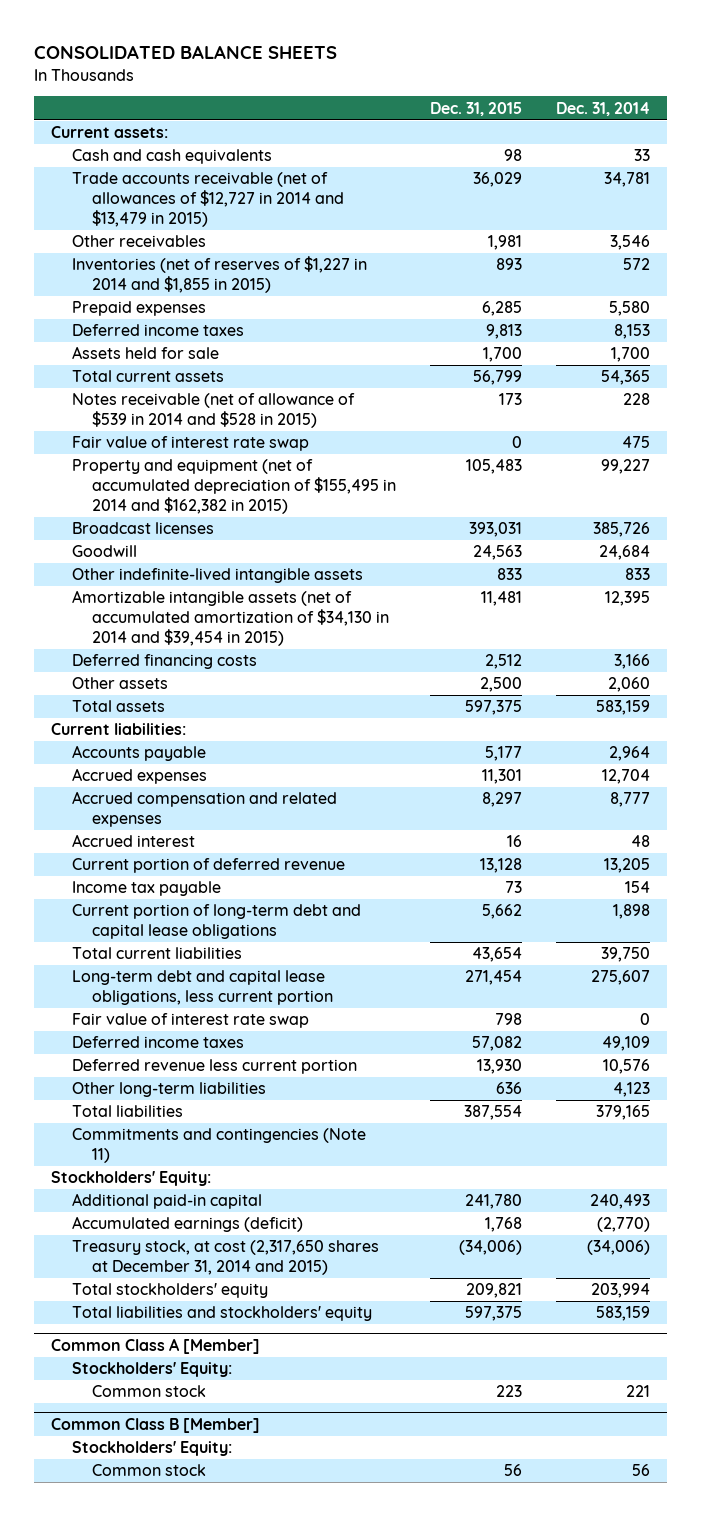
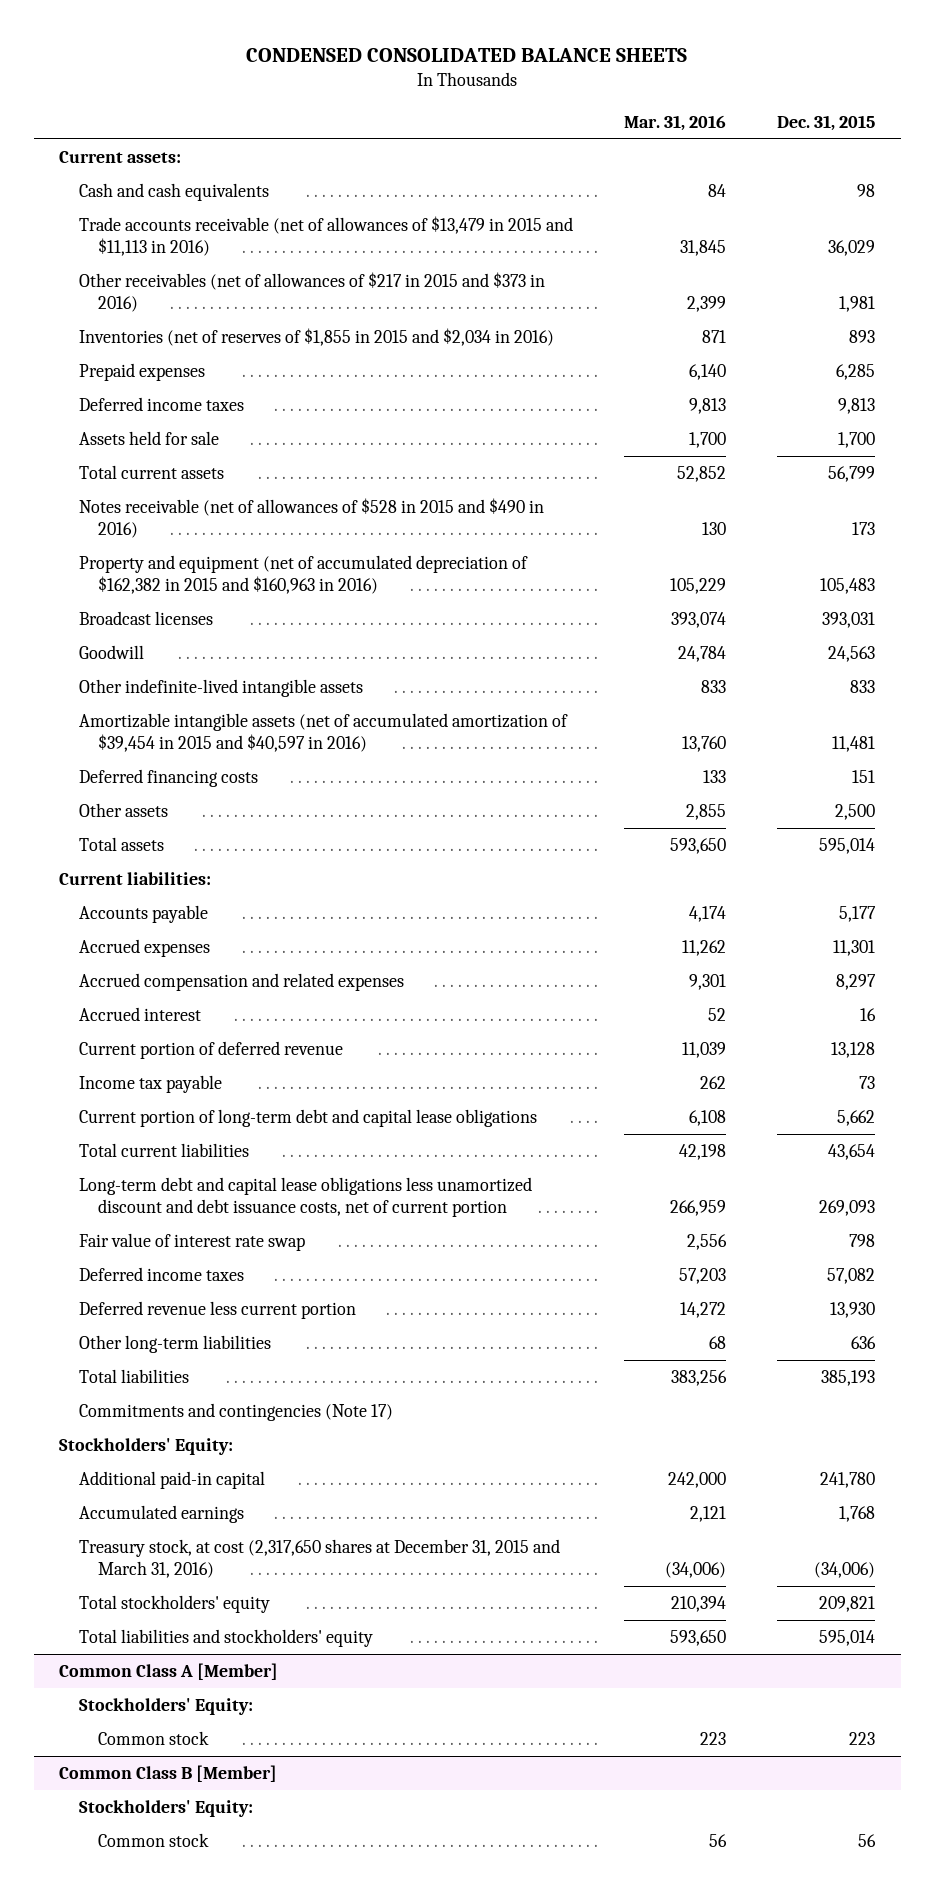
[34,45,338,60] CONSOLIDATED BALANCE SHEETS -> [246,48,688,63] CONDENSED CONSOLIDATED BALANCE SHEETS
[555,101,650,116] Dec. 31, 2014 -> none
none -> [623,114,726,131] Mar. 31, 2016
[71,172,345,227] Trade accounts receivable (net of allowances of $12,727 in 2014 and $13,479 in 2015) -> [78,216,573,256] Trade accounts receivable (net of allowances of $13,479 in 2015 and $11,113 in 2016)
[71,235,206,248] Other receivables -> [78,272,545,312] Other receivables (net of allowances of $217 in 2015 and $373 in 2016)
[71,256,367,293] Inventories (net of reserves of $1,227 in 2014 and $1,855 in 2015) -> [78,328,554,347] Inventories (net of reserves of $1,855 in 2015 and $2,034 in 2016)
[71,436,309,452] Fair value of interest rate swap -> none
[71,393,355,428] Notes receivable (net of allowance of $539 in 2014 and $528 in 2015) -> [78,498,544,538] Notes receivable (net of allowances of $528 in 2015 and $490 in 2016)
[71,459,397,514] Property and equipment (net of accumulated depreciation of $155,495 in 2014 and $162,382 in 2015) -> [78,555,528,594] Property and equipment (net of accumulated depreciation of $162,382 in 2015 and $160,963 in 2016)
[71,590,390,646] Amortizable intangible assets (net of accumulated amortization of $34,130 in 2014 and $39,454 in 2015) -> [78,713,568,752] Amortizable intangible assets (net of accumulated amortization of $39,454 in 2015 and $40,597 in 2016)
[485,654,523,670] 2,512 -> [852,770,876,784] 151
[465,700,523,716] 597,375 -> [819,838,876,855] 595,014
[71,970,334,1005] Long-term debt and capital lease obligations, less current portion -> [78,1177,532,1217] Long-term debt and capital lease obligations less unamortized discount and debt issuance costs, net of current portion
[465,970,523,986] 271,454 -> [819,1199,876,1216] 269,093
[464,1105,523,1121] 387,554 -> [821,1370,876,1387] 385,193
[71,1128,366,1163] Commitments and contingencies (Note 11) -> [78,1403,393,1422] Commitments and contingencies (Note 17)
[71,1216,303,1233] Accumulated earnings (deficit) -> [78,1505,244,1524] Accumulated earnings
[71,1240,379,1275] Treasury stock, at cost (2,317,650 shares at December 31, 2014 and 2015) -> [78,1539,560,1578] Treasury stock, at cost (2,317,650 shares at December 31, 2015 and March 31, 2016)
[465,1306,523,1322] 597,375 -> [819,1630,876,1647] 595,014

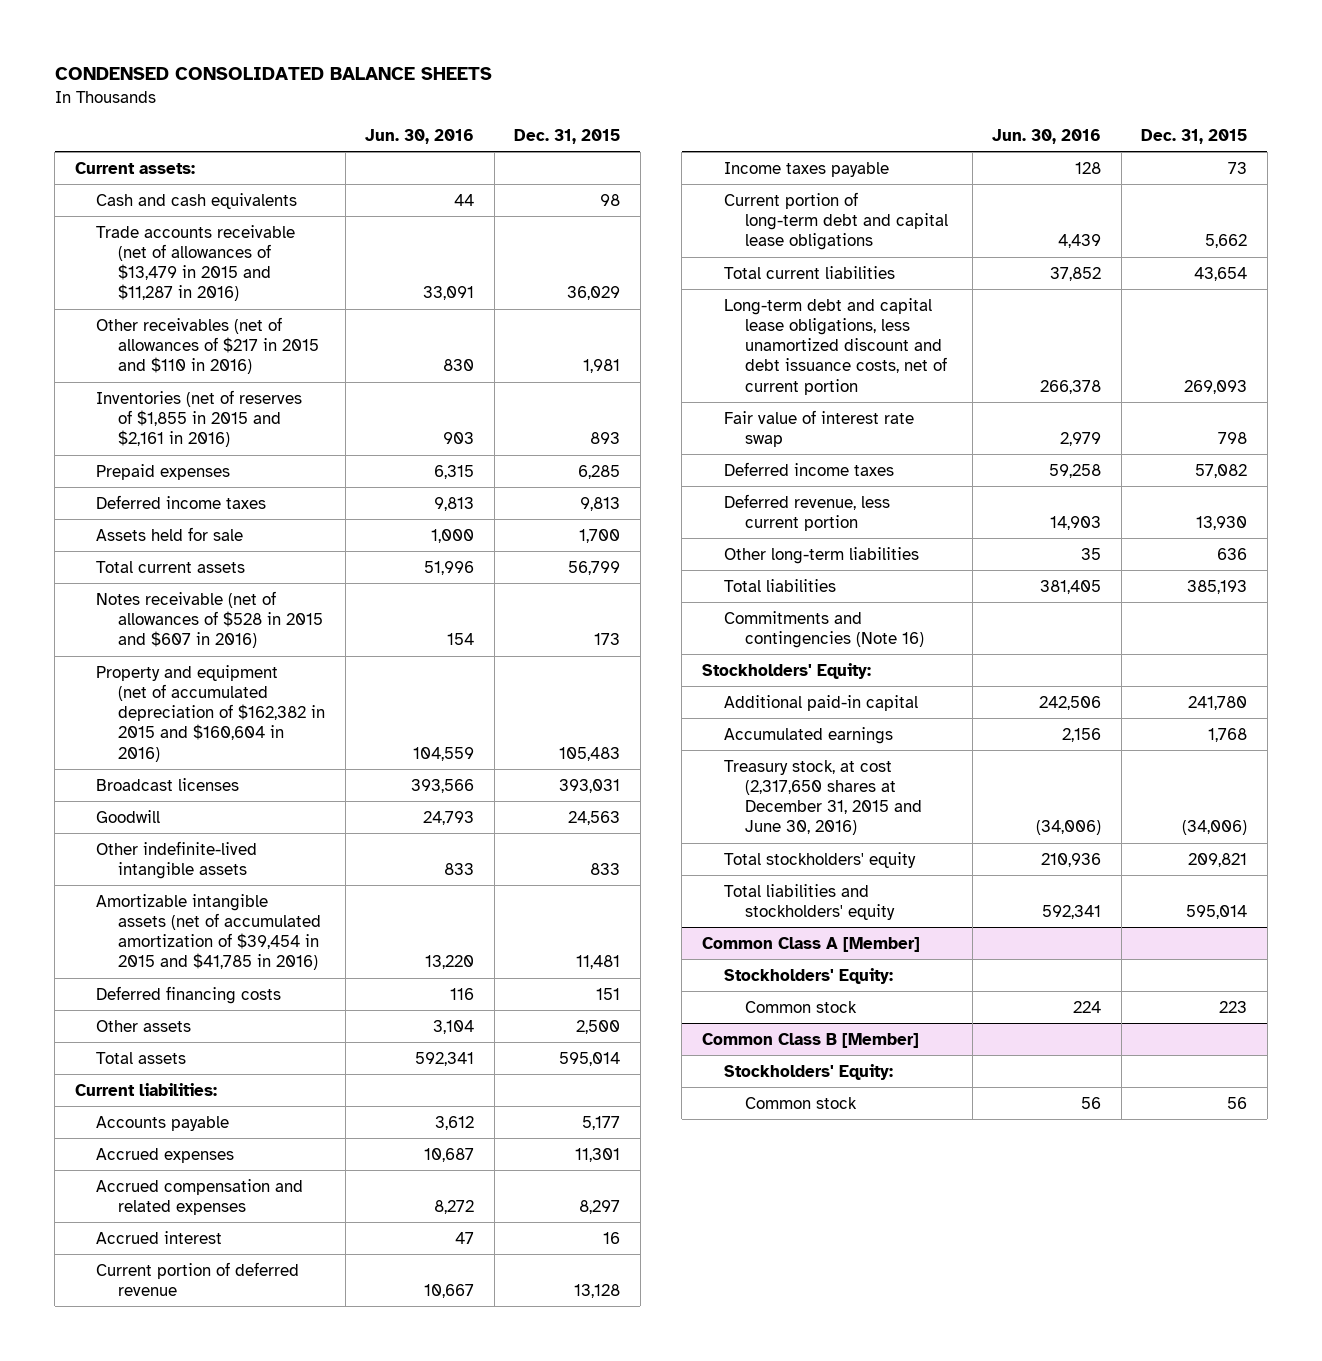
[623,114,726,131] Mar. 31, 2016 -> none
none -> [365,129,475,145] Jun. 30, 2016
[78,216,573,256] Trade accounts receivable (net of allowances of $13,479 in 2015 and $11,113 in 2016) -> [96,224,296,302] Trade accounts receivable (net of allowances of $13,479 in 2015 and $11,287 in 2016)
[78,272,545,312] Other receivables (net of allowances of $217 in 2015 and $373 in 2016) -> [96,316,320,375] Other receivables (net of allowances of $217 in 2015 and $110 in 2016)
[78,328,554,347] Inventories (net of reserves of $1,855 in 2015 and $2,034 in 2016) -> [96,389,303,448] Inventories (net of reserves of $1,855 in 2015 and $2,161 in 2016)
[78,498,544,538] Notes receivable (net of allowances of $528 in 2015 and $490 in 2016) -> [96,590,324,649] Notes receivable (net of allowances of $528 in 2015 and $607 in 2016)
[78,555,528,594] Property and equipment (net of accumulated depreciation of $162,382 in 2015 and $160,963 in 2016) -> [96,664,326,762] Property and equipment (net of accumulated depreciation of $162,382 in 2015 and $160,604 in 2016)
[78,713,568,752] Amortizable intangible assets (net of accumulated amortization of $39,454 in 2015 and $40,597 in 2016) -> [96,893,322,971] Amortizable intangible assets (net of accumulated amortization of $39,454 in 2015 and $41,785 in 2016)
[78,1075,222,1094] Income tax payable -> [723,161,889,177] Income taxes payable
[78,1177,532,1217] Long-term debt and capital lease obligations less unamortized discount and debt issuance costs, net of current portion -> [723,297,948,395] Long-term debt and capital lease obligations, less unamortized discount and debt issuance costs, net of current portion
[78,1301,356,1320] Deferred revenue less current portion -> [723,493,890,531] Deferred revenue, less current portion
[78,1403,393,1422] Commitments and contingencies (Note 17) -> [723,610,925,648] Commitments and contingencies (Note 16)
[78,1539,560,1578] Treasury stock, at cost (2,317,650 shares at December 31, 2015 and March 31, 2016) -> [723,759,923,836] Treasury stock, at cost (2,317,650 shares at December 31, 2015 and June 30, 2016)

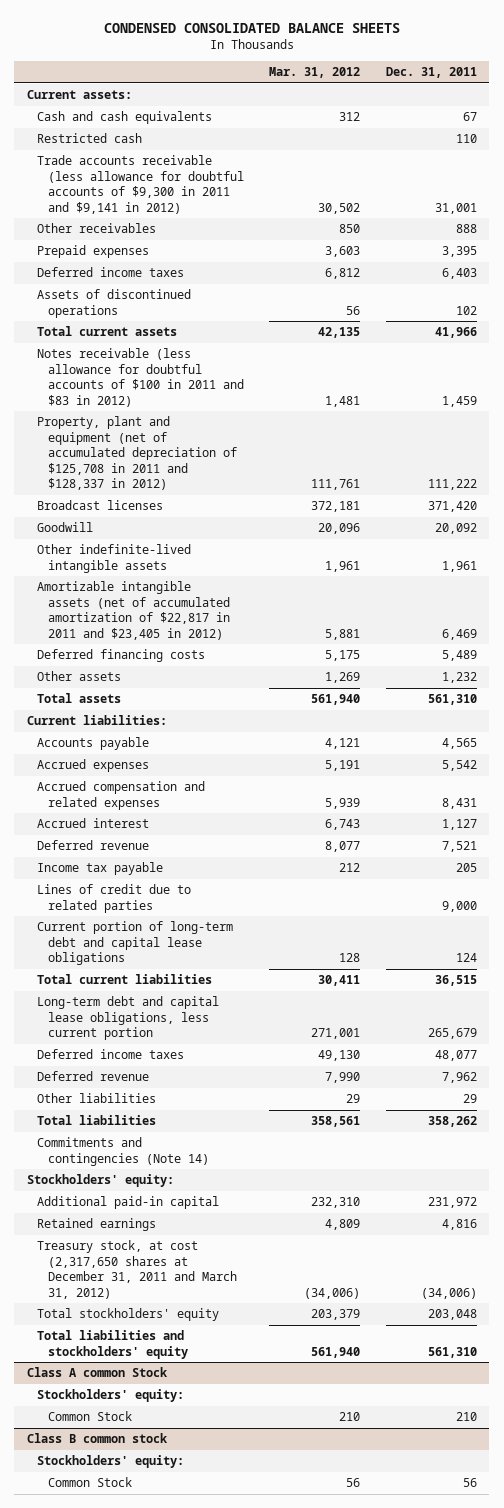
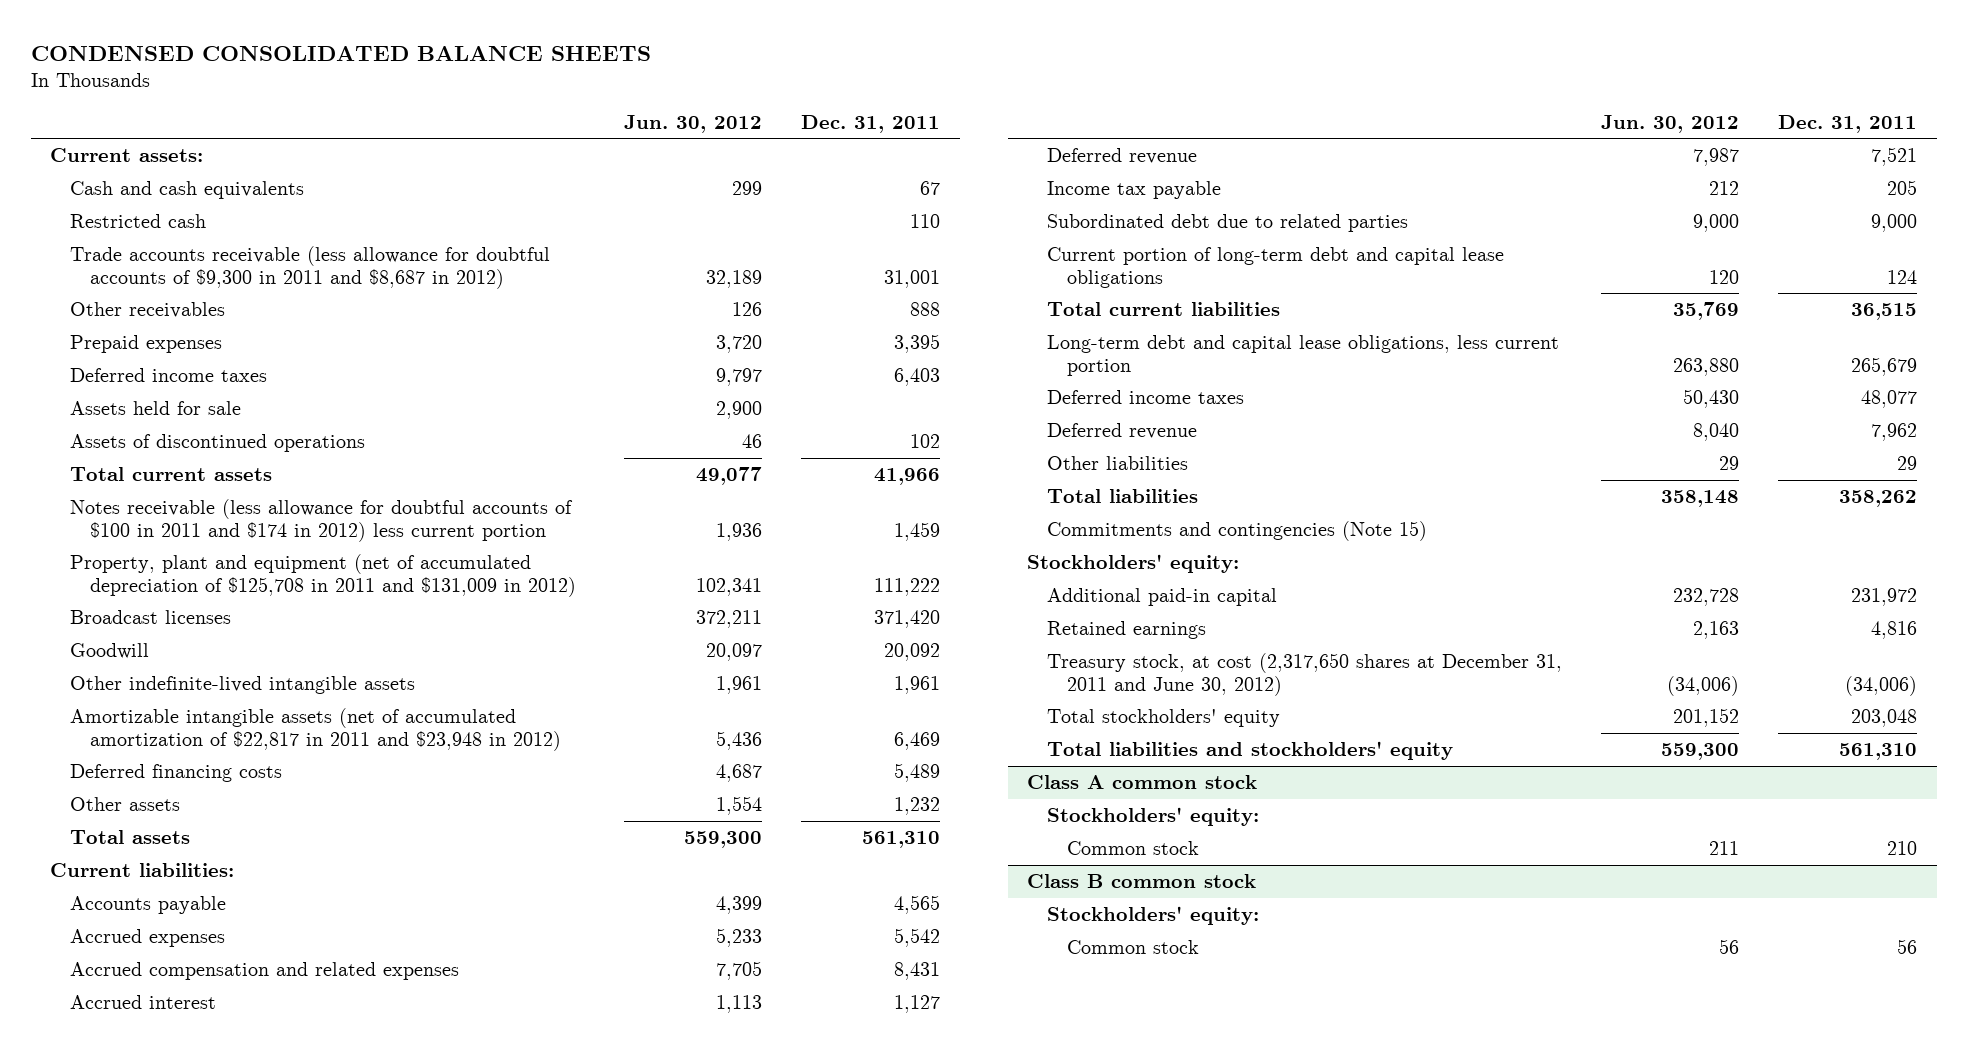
[269,67,361,79] Mar. 31, 2012 -> none
none -> [624,114,763,133] Jun. 30, 2012
[37,155,244,214] Trade accounts receivable (less allowance for doubtful accounts of $9,300 in 2011 and $9,141 in 2012) -> [70,245,551,289] Trade accounts receivable (less allowance for doubtful accounts of $9,300 in 2011 and $8,687 in 2012)
none -> [70,400,242,415] Assets held for sale
[37,348,244,407] Notes receivable (less allowance for doubtful accounts of $100 in 2011 and $83 in 2012) -> [70,498,574,542] Notes receivable (less allowance for doubtful accounts of $100 in 2011 and $174 in 2012) less current portion
[37,416,237,491] Property, plant and equipment (net of accumulated depreciation of $125,708 in 2011 and $128,337 in 2012) -> [70,553,576,597] Property, plant and equipment (net of accumulated depreciation of $125,708 in 2011 and $131,009 in 2012)
[37,581,230,640] Amortizable intangible assets (net of accumulated amortization of $22,817 in 2011 and $23,405 in 2012) -> [70,707,561,751] Amortizable intangible assets (net of accumulated amortization of $22,817 in 2011 and $23,948 in 2012)
[37,884,192,913] Lines of credit due to related parties -> [1047,213,1409,232] Subordinated debt due to related parties
[37,1137,209,1166] Commitments and contingencies (Note 14) -> [1047,520,1428,541] Commitments and contingencies (Note 15)
[37,1240,237,1299] Treasury stock, at cost (2,317,650 shares at December 31, 2011 and March 31, 2012) -> [1047,652,1563,696] Treasury stock, at cost (2,317,650 shares at December 31, 2011 and June 30, 2012)
[26,1367,168,1378] Class A common Stock -> [1027,774,1258,789] Class A common stock
[47,1411,132,1422] Common Stock -> [1067,840,1200,855] Common stock
[47,1477,132,1488] Common Stock -> [1067,939,1200,954] Common stock

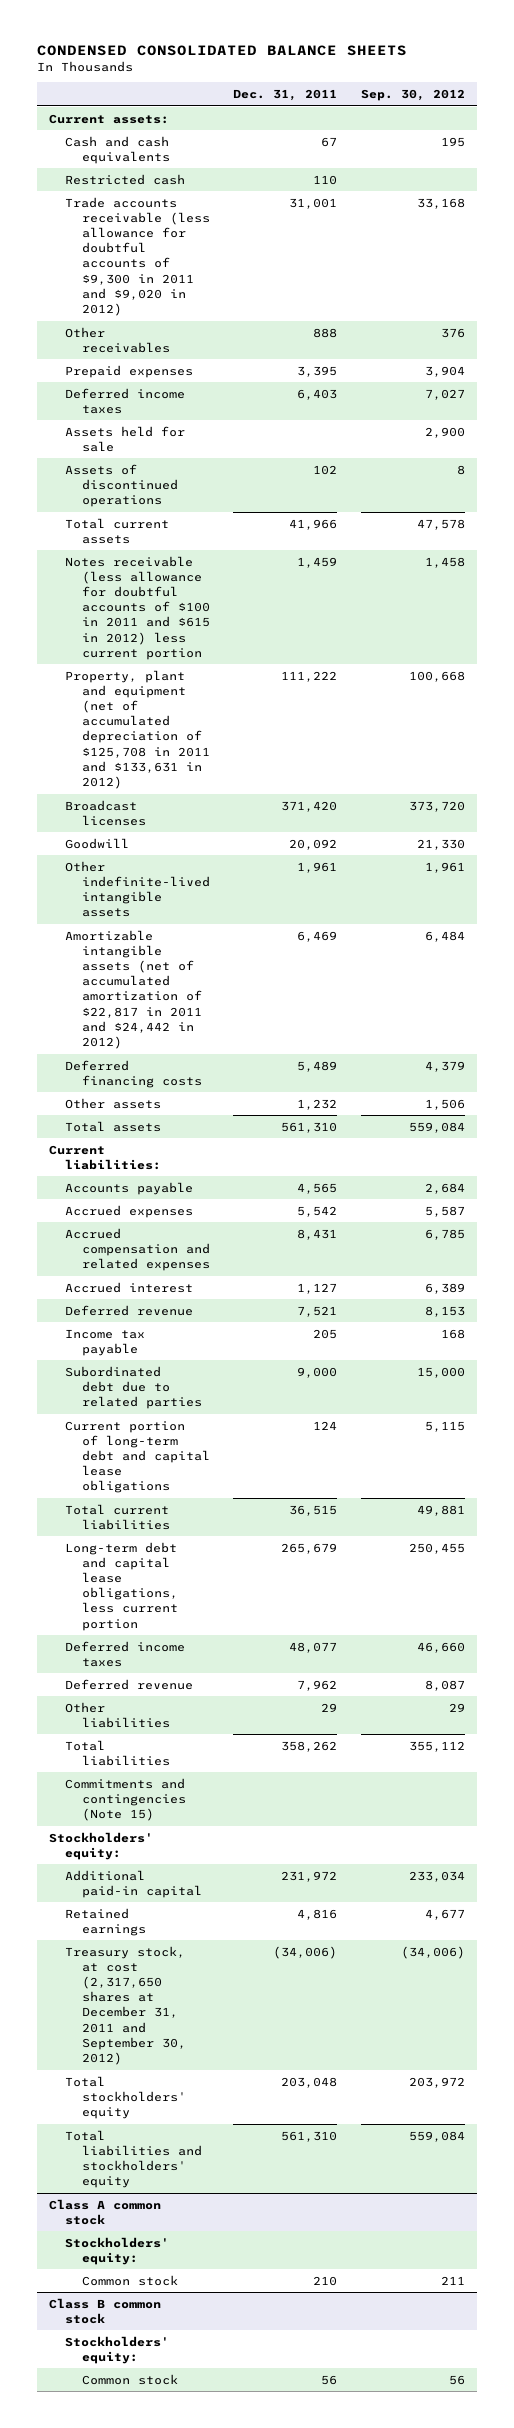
[624,114,763,133] Jun. 30, 2012 -> none
none -> [361,89,466,102] Sep. 30, 2012
[70,245,551,289] Trade accounts receivable (less allowance for doubtful accounts of $9,300 in 2011 and $8,687 in 2012) -> [65,196,210,317] Trade accounts receivable (less allowance for doubtful accounts of $9,300 in 2011 and $9,020 in 2012)
[70,498,574,542] Notes receivable (less allowance for doubtful accounts of $100 in 2011 and $174 in 2012) less current portion -> [65,555,210,660] Notes receivable (less allowance for doubtful accounts of $100 in 2011 and $615 in 2012) less current portion
[70,553,576,597] Property, plant and equipment (net of accumulated depreciation of $125,708 in 2011 and $131,009 in 2012) -> [65,669,210,790] Property, plant and equipment (net of accumulated depreciation of $125,708 in 2011 and $133,631 in 2012)
[70,707,561,751] Amortizable intangible assets (net of accumulated amortization of $22,817 in 2011 and $23,948 in 2012) -> [65,929,202,1050] Amortizable intangible assets (net of accumulated amortization of $22,817 in 2011 and $24,442 in 2012)
[1047,652,1563,696] Treasury stock, at cost (2,317,650 shares at December 31, 2011 and June 30, 2012) -> [65,1945,186,2066] Treasury stock, at cost (2,317,650 shares at December 31, 2011 and September 30, 2012)

